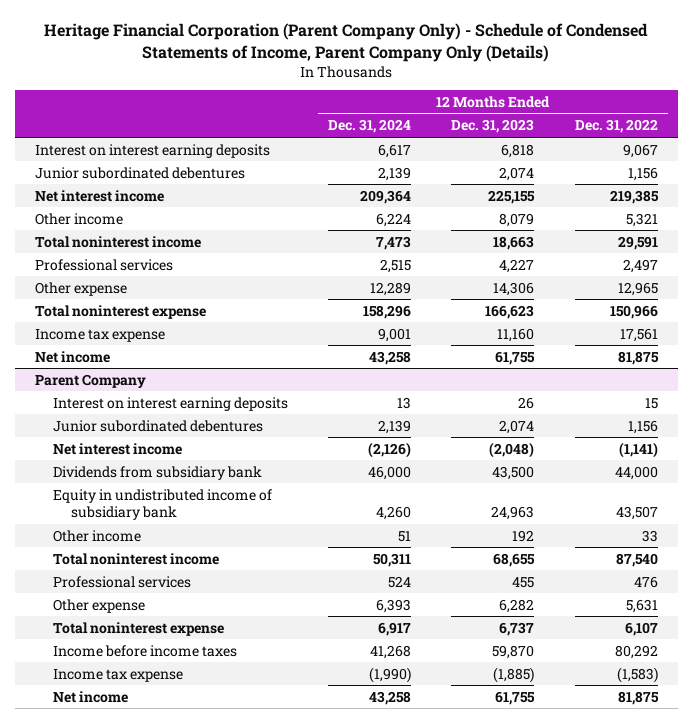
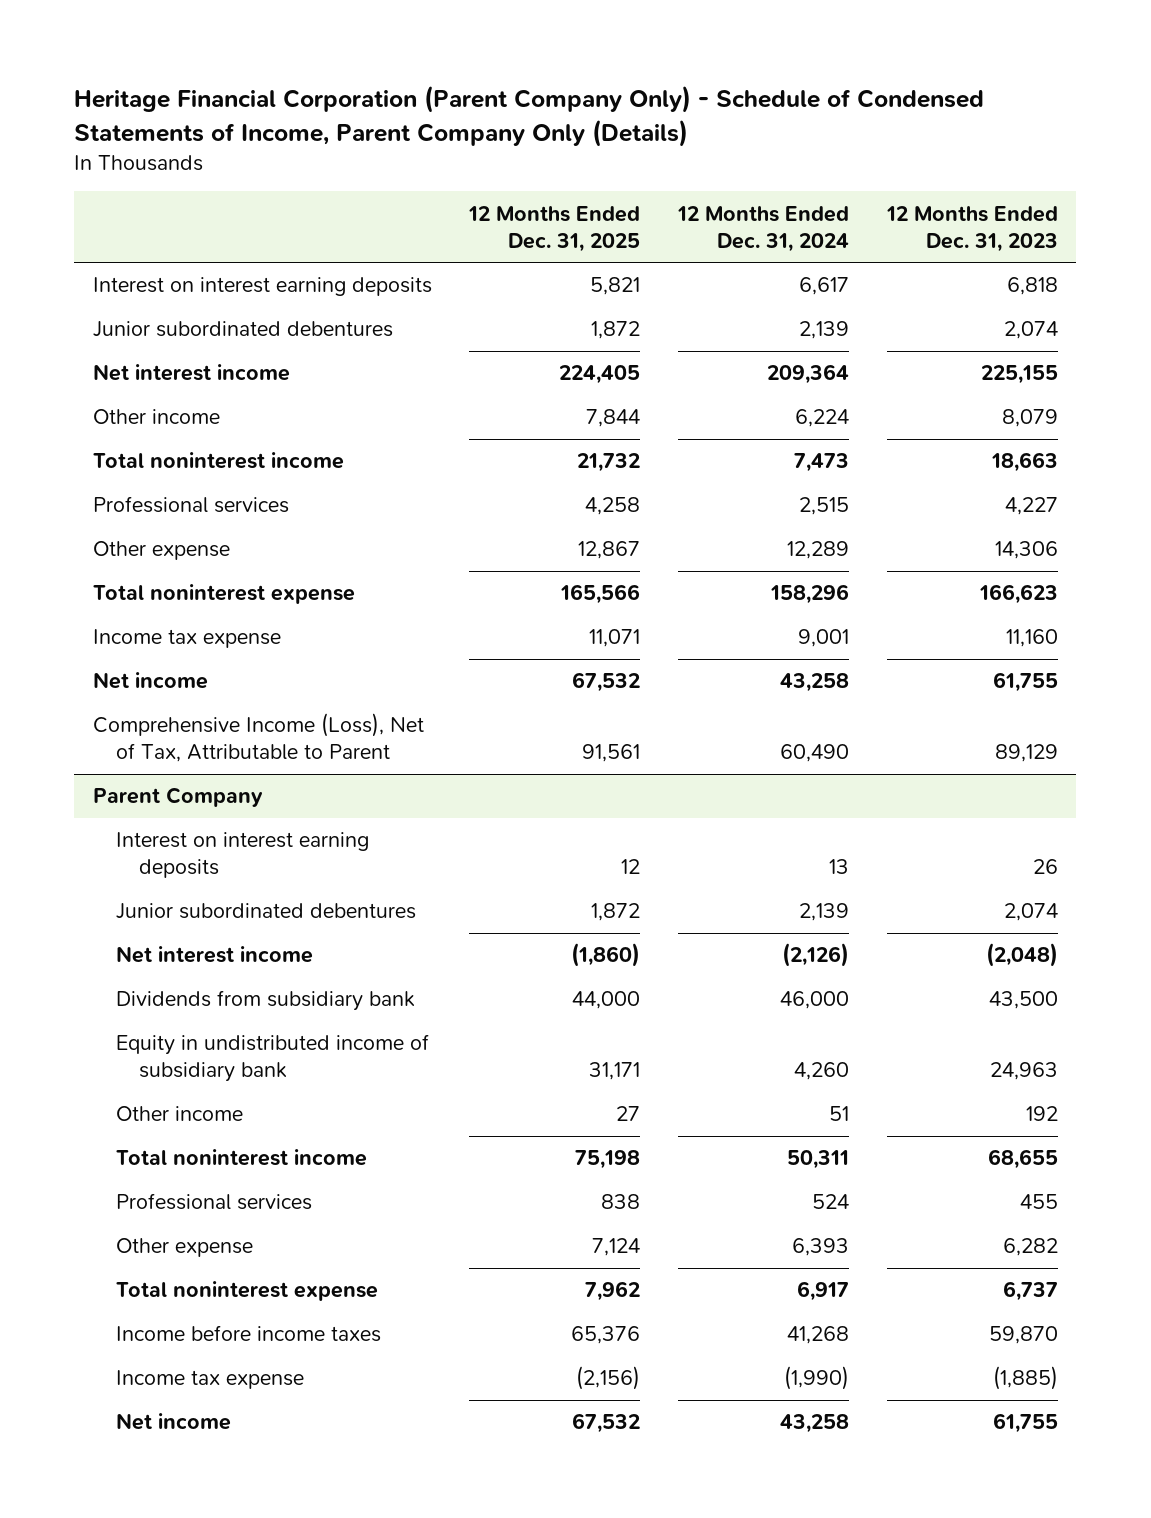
[574,119,658,134] Dec. 31, 2022 -> none
none -> [468,205,641,252] 12 Months Ended Dec. 31, 2025
none -> [92,713,424,763] Comprehensive Income (Loss), Net of Tax, Attributable to Parent

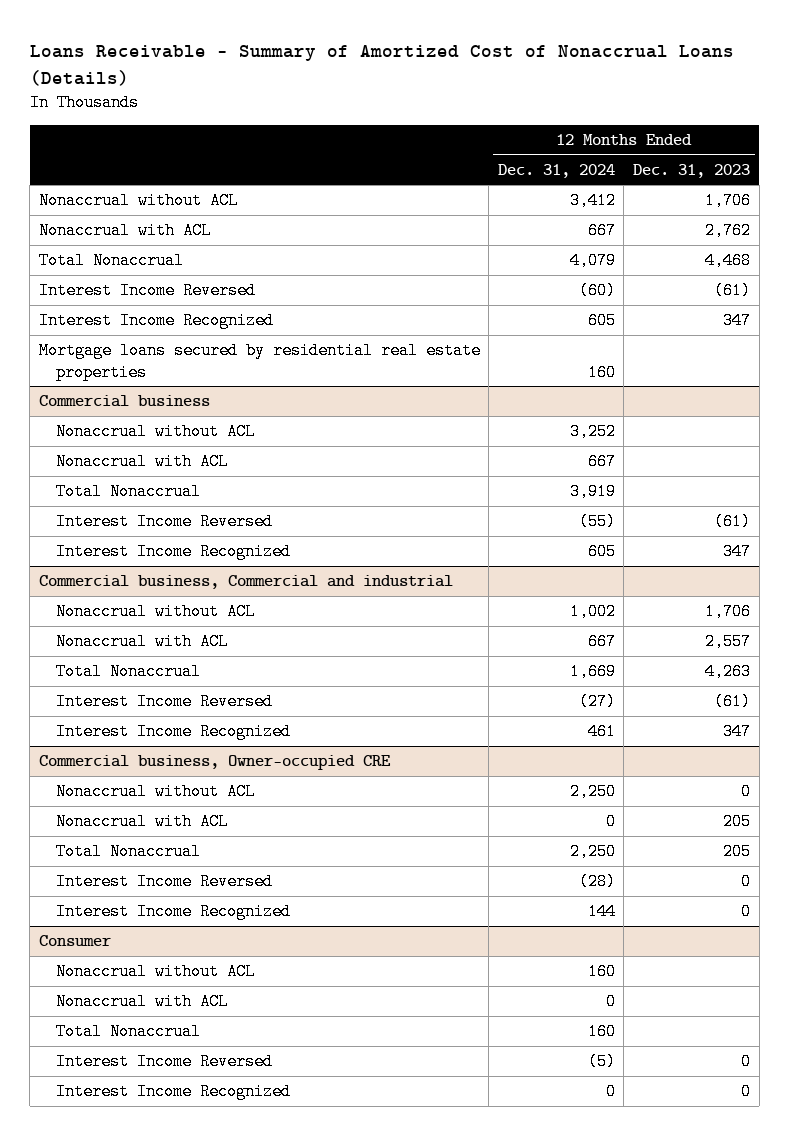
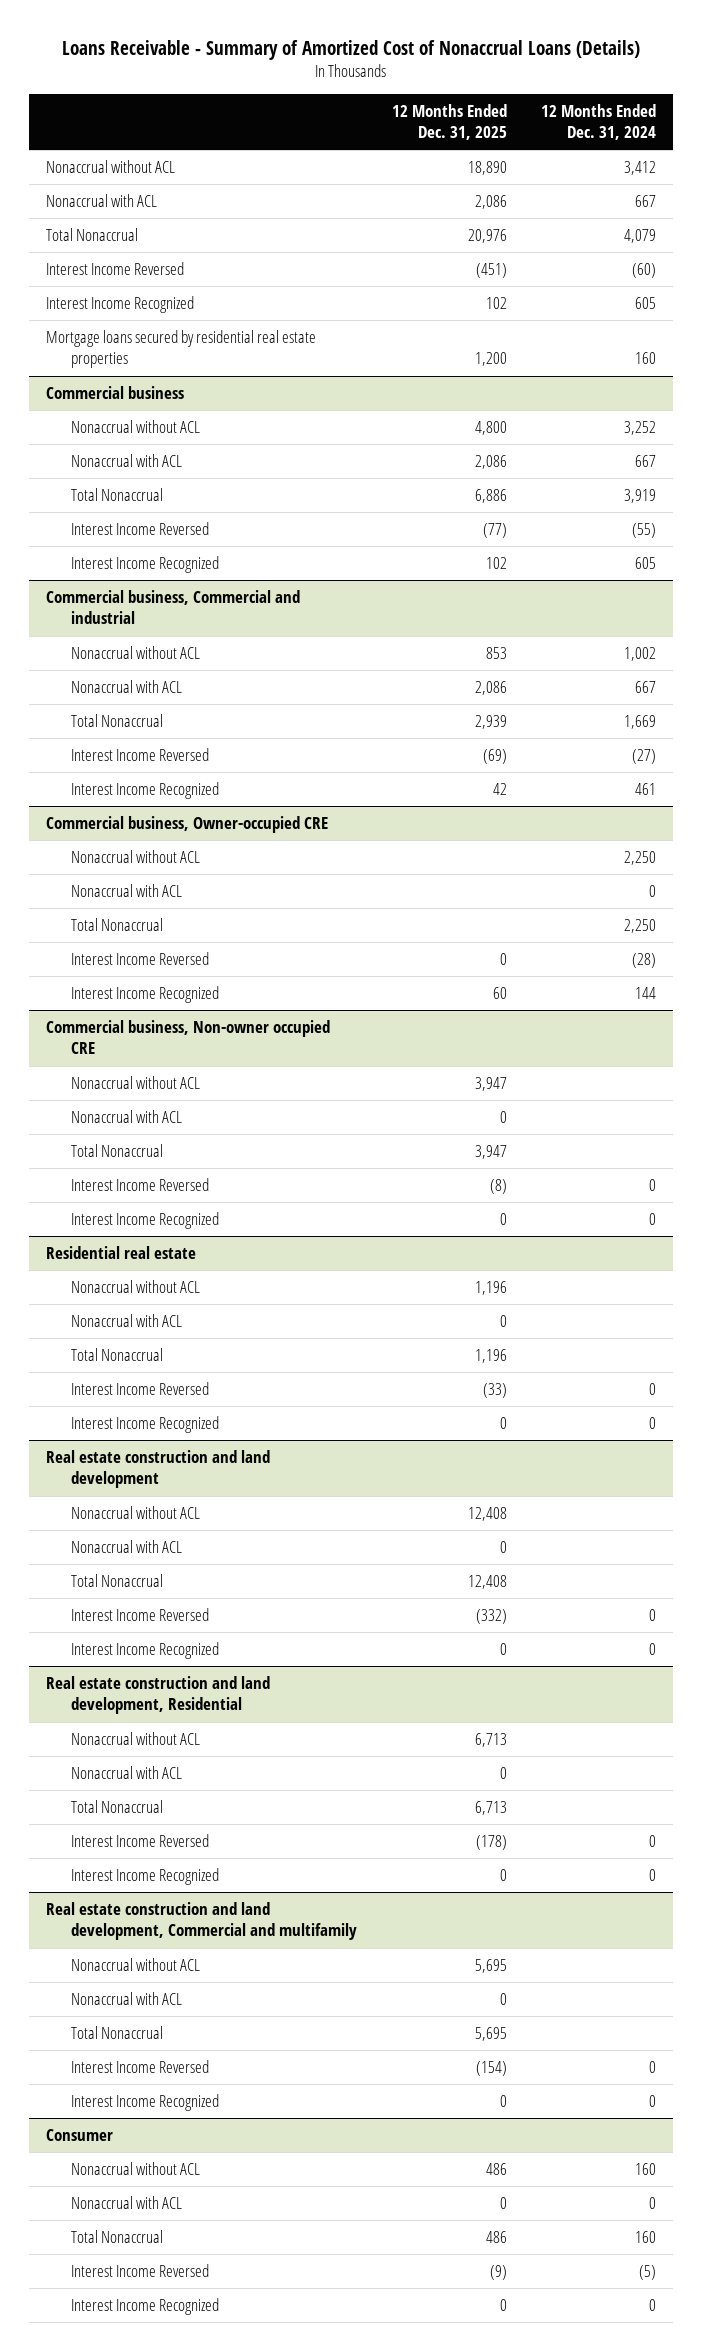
[633,163,751,178] Dec. 31, 2023 -> none
none -> [391,103,507,141] 12 Months Ended Dec. 31, 2025
none -> [45,1020,330,1055] Commercial business, Non-owner occupied CRE
none -> [71,1076,201,1090] Nonaccrual without ACL
none -> [71,1110,183,1124] Nonaccrual with ACL
none -> [71,1144,164,1158] Total Nonaccrual
none -> [71,1178,210,1192] Interest Income Reversed
none -> [71,1212,220,1230] Interest Income Recognized
none -> [45,1246,196,1260] Residential real estate
none -> [71,1280,201,1294] Nonaccrual without ACL
none -> [71,1314,183,1328] Nonaccrual with ACL
none -> [71,1348,164,1362] Total Nonaccrual
none -> [71,1382,210,1396] Interest Income Reversed
none -> [71,1416,220,1434] Interest Income Recognized
none -> [45,1450,270,1489] Real estate construction and land development
none -> [71,1506,201,1520] Nonaccrual without ACL
none -> [71,1540,183,1554] Nonaccrual with ACL
none -> [71,1574,164,1588] Total Nonaccrual
none -> [71,1608,210,1622] Interest Income Reversed
none -> [71,1642,220,1660] Interest Income Recognized
none -> [45,1676,270,1715] Real estate construction and land development, Residential
none -> [71,1732,201,1746] Nonaccrual without ACL
none -> [71,1766,183,1780] Nonaccrual with ACL
none -> [71,1800,164,1814] Total Nonaccrual
none -> [71,1834,210,1848] Interest Income Reversed
none -> [71,1868,220,1886] Interest Income Recognized
none -> [45,1902,358,1941] Real estate construction and land development, Commercial and multifamily
none -> [71,1958,201,1972] Nonaccrual without ACL
none -> [71,1992,183,2006] Nonaccrual with ACL
none -> [71,2026,164,2040] Total Nonaccrual
none -> [71,2060,210,2074] Interest Income Reversed
none -> [71,2094,220,2112] Interest Income Recognized

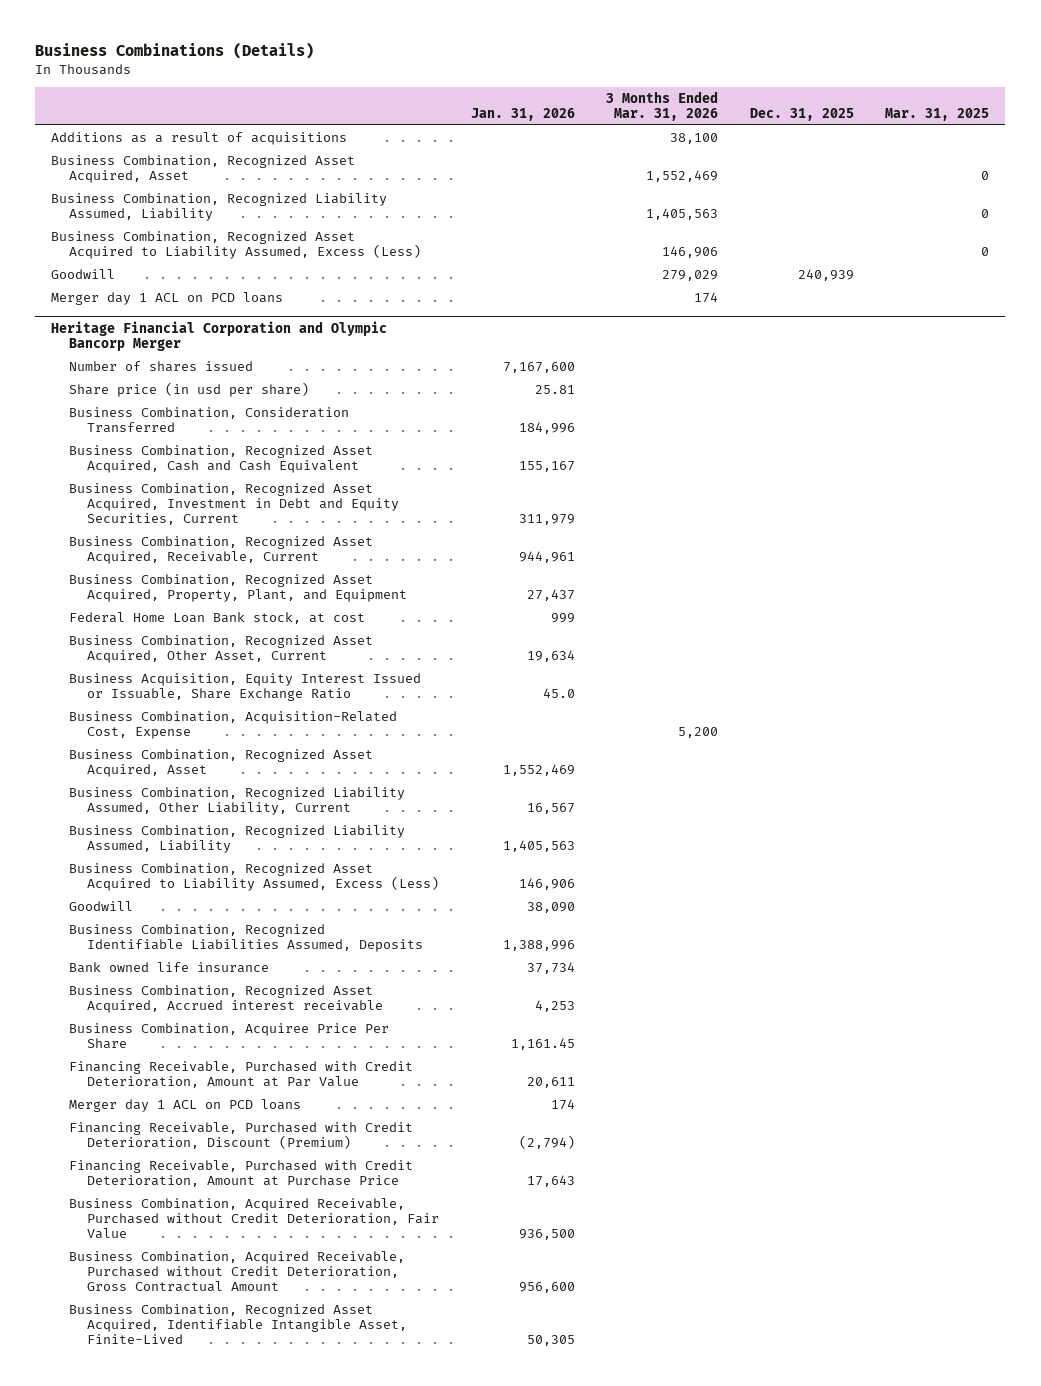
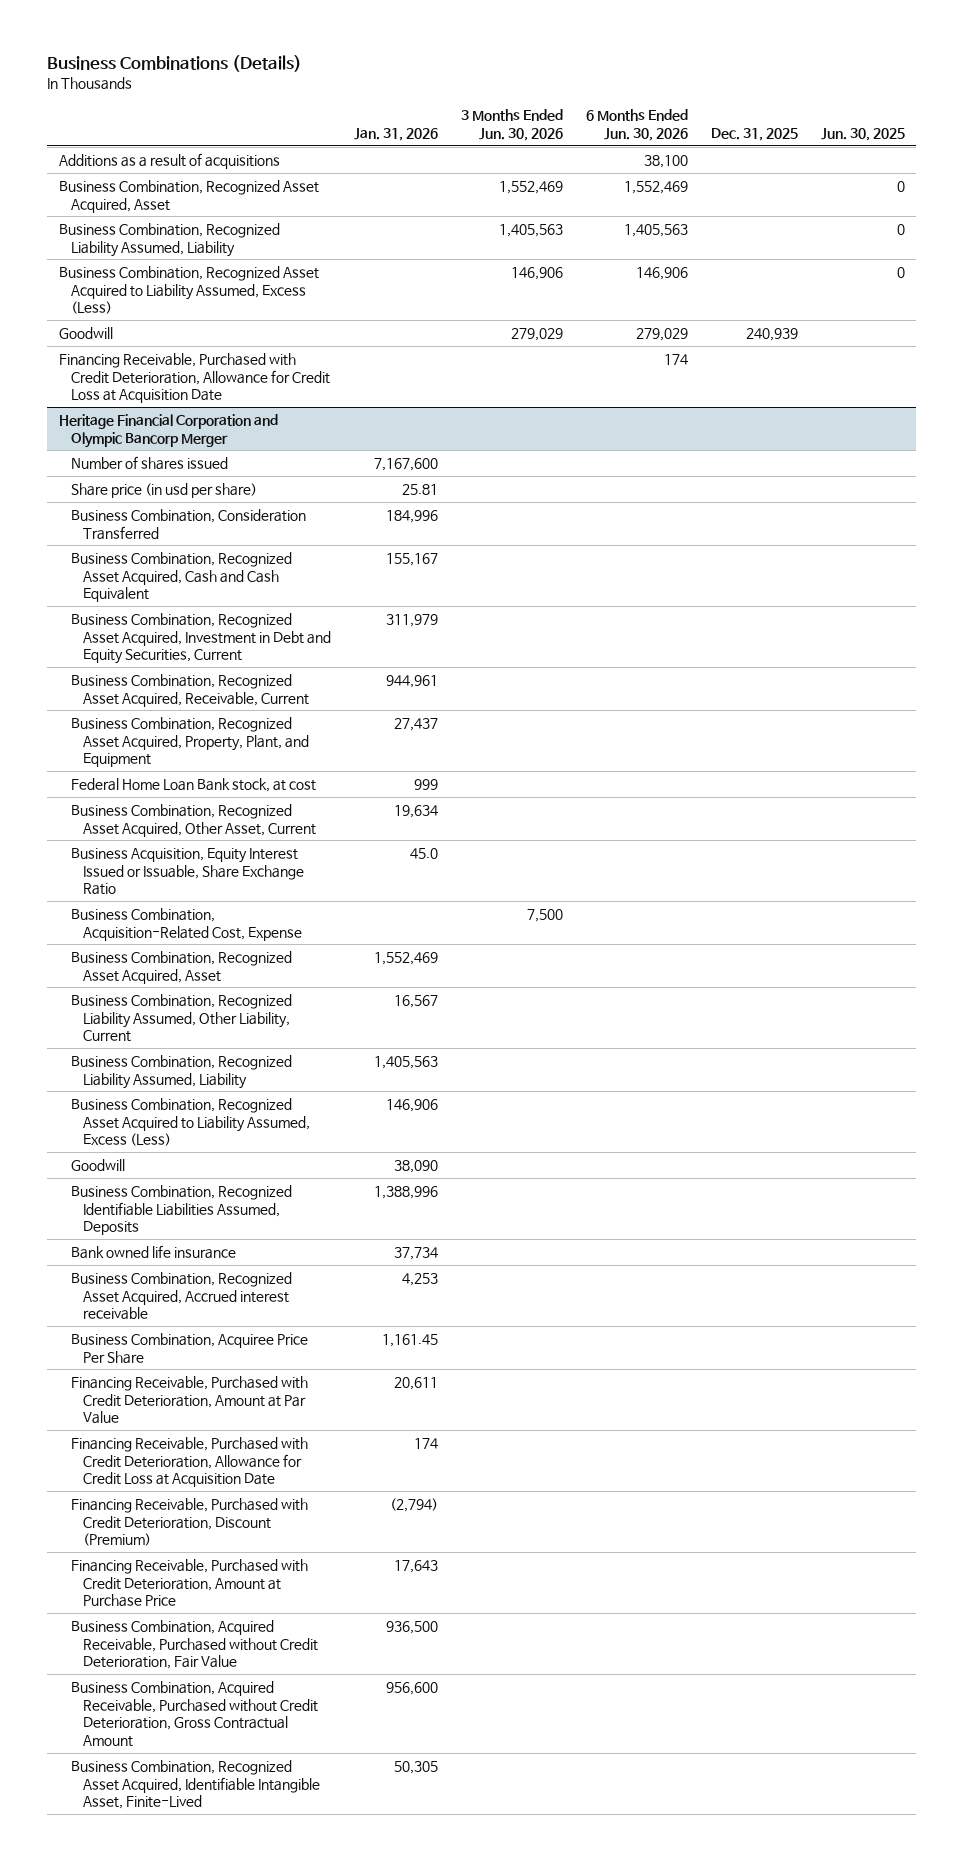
[606,90,719,121] 3 Months Ended Mar. 31, 2026 -> none
[885,107,990,121] Mar. 31, 2025 -> none
none -> [461,109,564,142] 3 Months Ended Jun. 30, 2026
none -> [586,109,689,142] 6 Months Ended Jun. 30, 2026
none -> [820,128,905,142] Jun. 30, 2025
[51,292,284,306] Merger day 1 ACL on PCD loans -> [58,352,330,404] Financing Receivable, Purchased with Credit Deterioration, Allowance for Credit Loss at Acquisition Date
[69,1099,302,1113] Merger day 1 ACL on PCD loans -> [70,1436,308,1488] Financing Receivable, Purchased with Credit Deterioration, Allowance for Credit Loss at Acquisition Date

